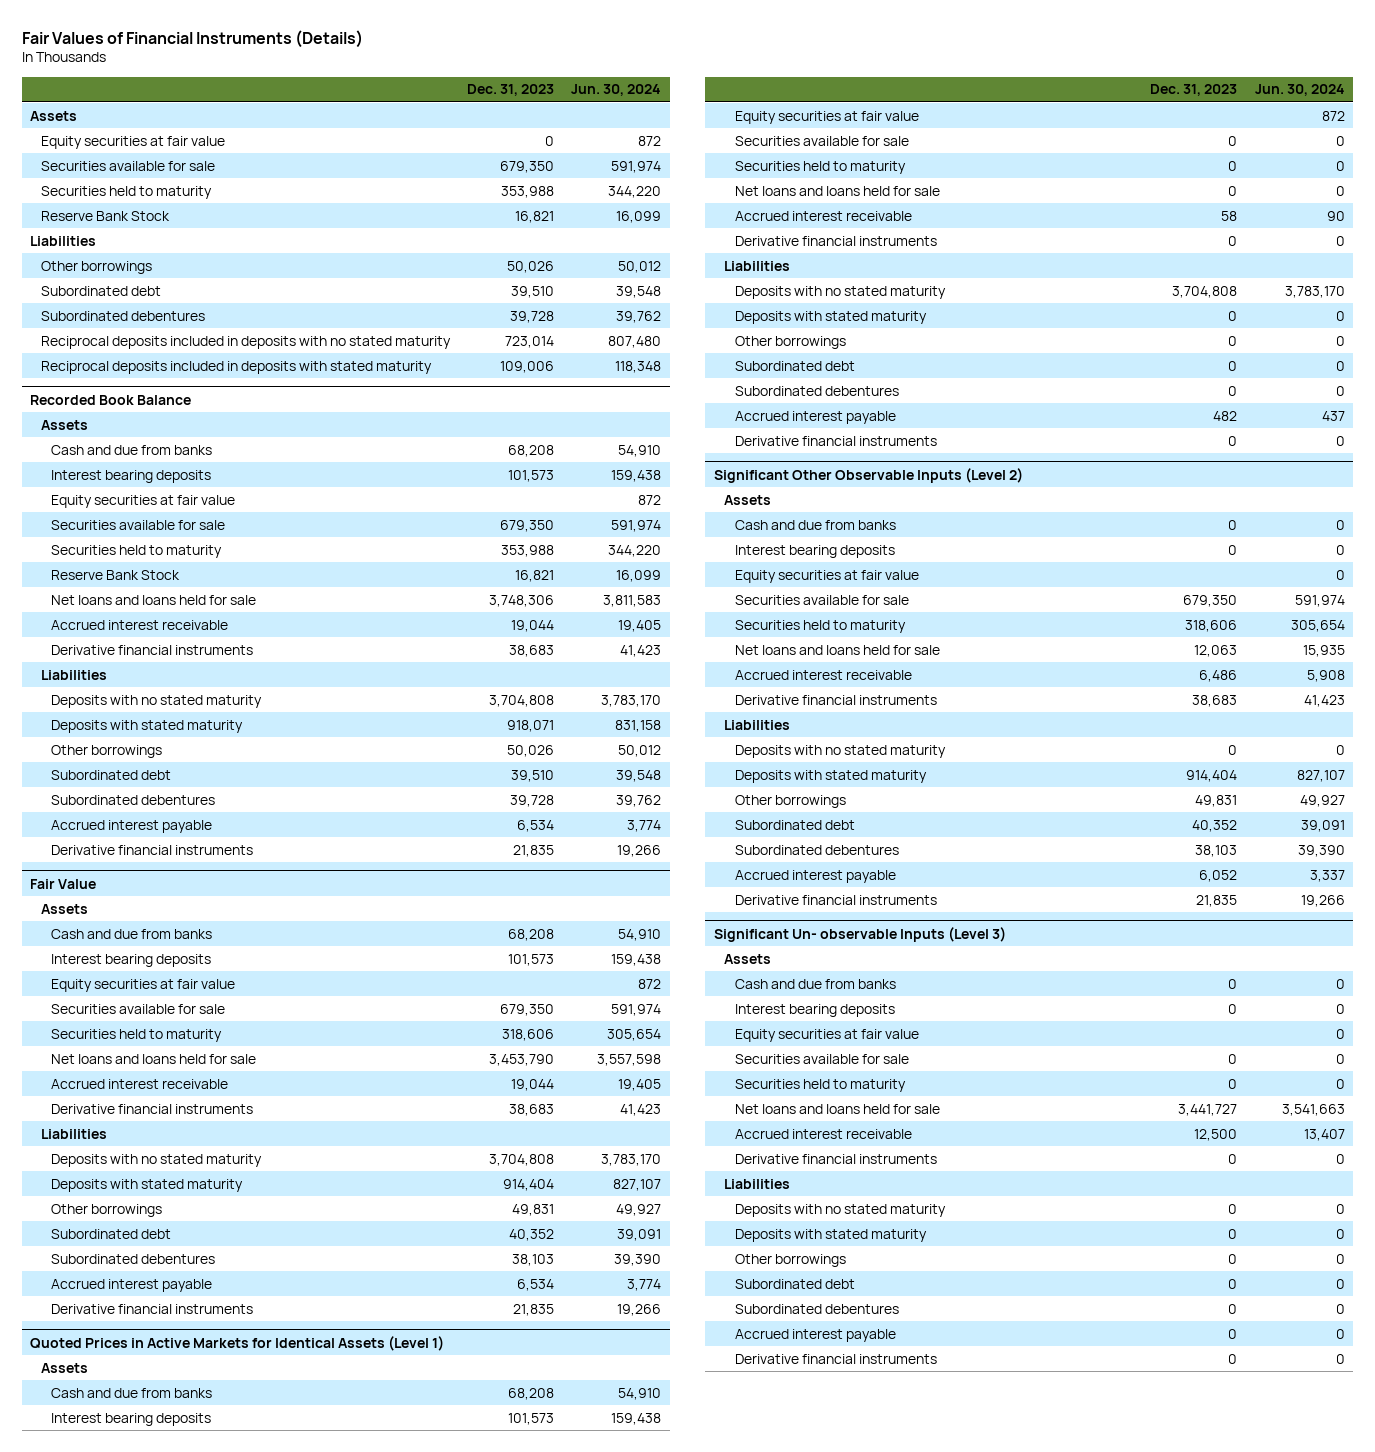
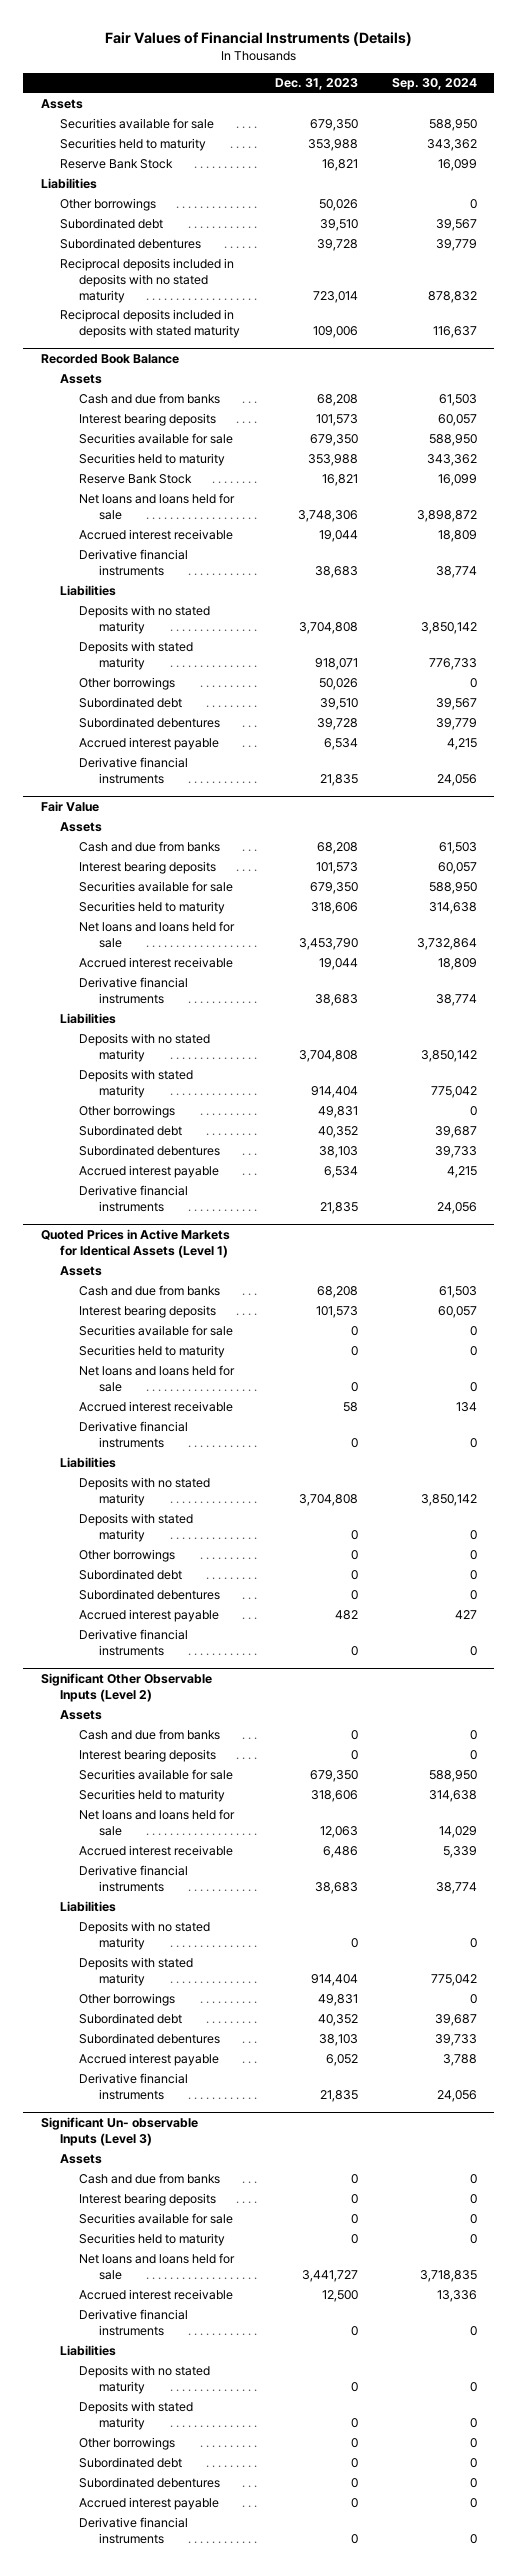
[571,84,662,97] Jun. 30, 2024 -> none
none -> [391,78,477,91] Sep. 30, 2024
[40,135,225,149] Equity securities at fair value -> none
[51,494,236,508] Equity securities at fair value -> none
[51,978,236,992] Equity securities at fair value -> none
[734,110,919,124] Equity securities at fair value -> none
[734,569,919,583] Equity securities at fair value -> none
[734,1028,919,1042] Equity securities at fair value -> none

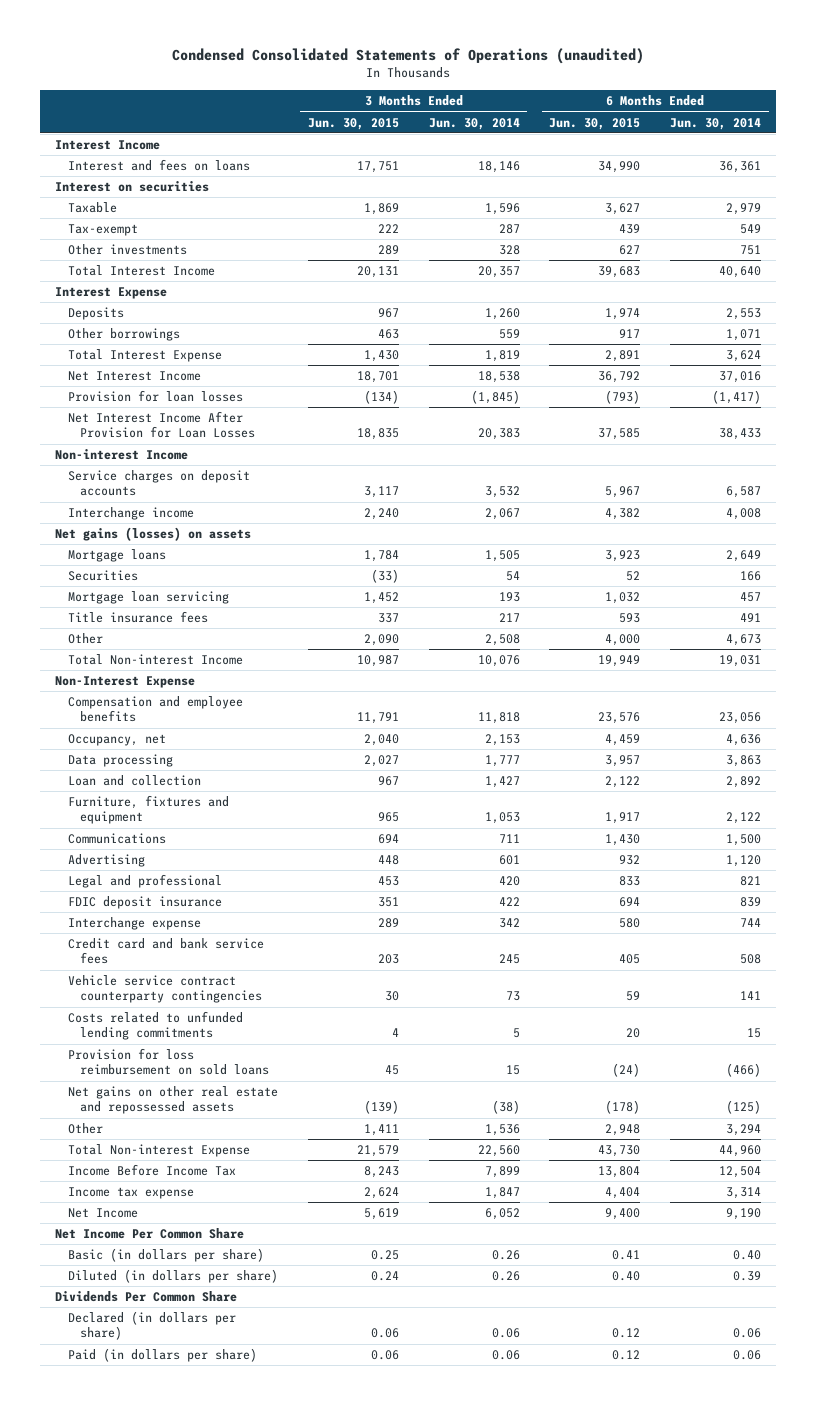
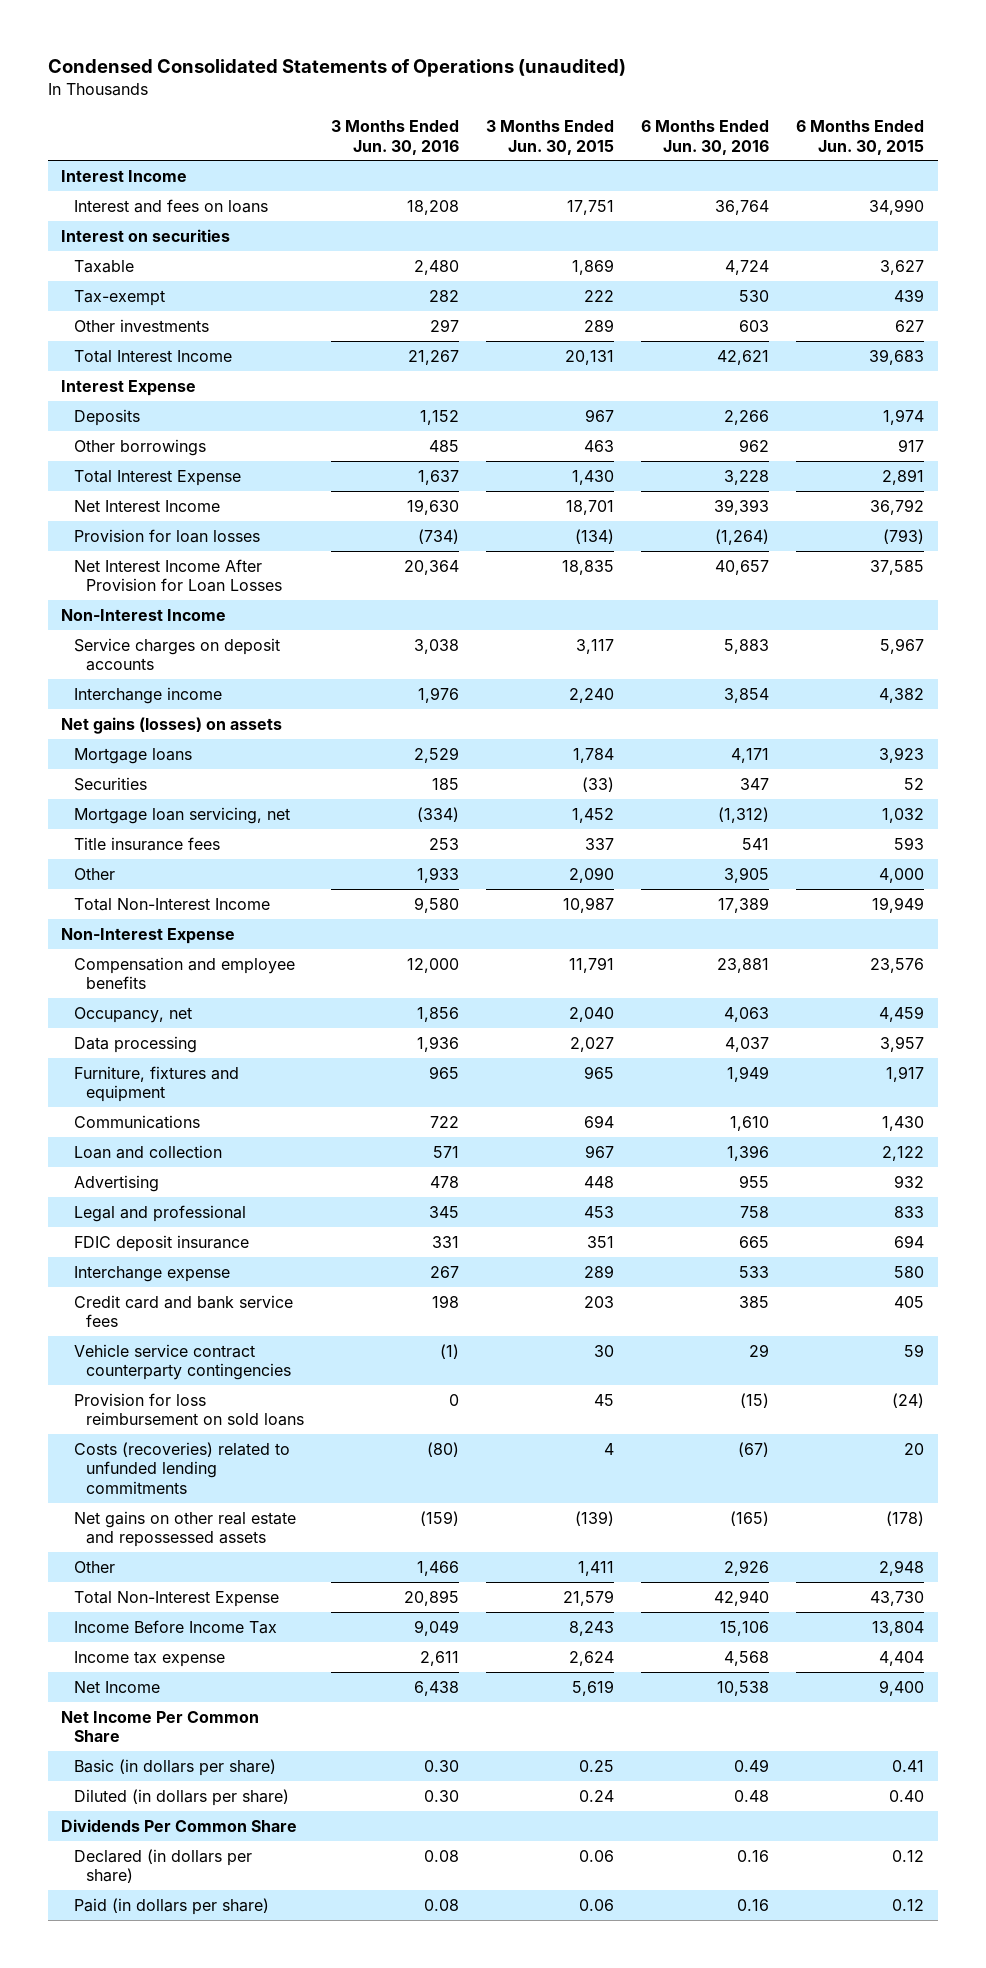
[428,117,520,130] Jun. 30, 2014 -> none
[670,117,762,130] Jun. 30, 2014 -> none
none -> [331,119,460,155] 3 Months Ended Jun. 30, 2016
none -> [641,119,770,155] 6 Months Ended Jun. 30, 2016
[55,449,189,461] Non-interest Income -> [61,608,227,621] Non-Interest Income
[67,591,229,605] Mortgage loan servicing -> [73,806,290,824] Mortgage loan servicing, net
[67,654,243,666] Total Non-interest Income -> [73,897,270,911] Total Non-Interest Income
[67,775,201,787] Loan and collection -> [73,1144,222,1159] Loan and collection
[67,1011,243,1041] Costs related to unfunded lending commitments -> none
none -> [73,1441,290,1495] Costs (recoveries) related to unfunded lending commitments
[67,1144,250,1158] Total Non-interest Expense -> [73,1590,279,1607] Total Non-Interest Expense

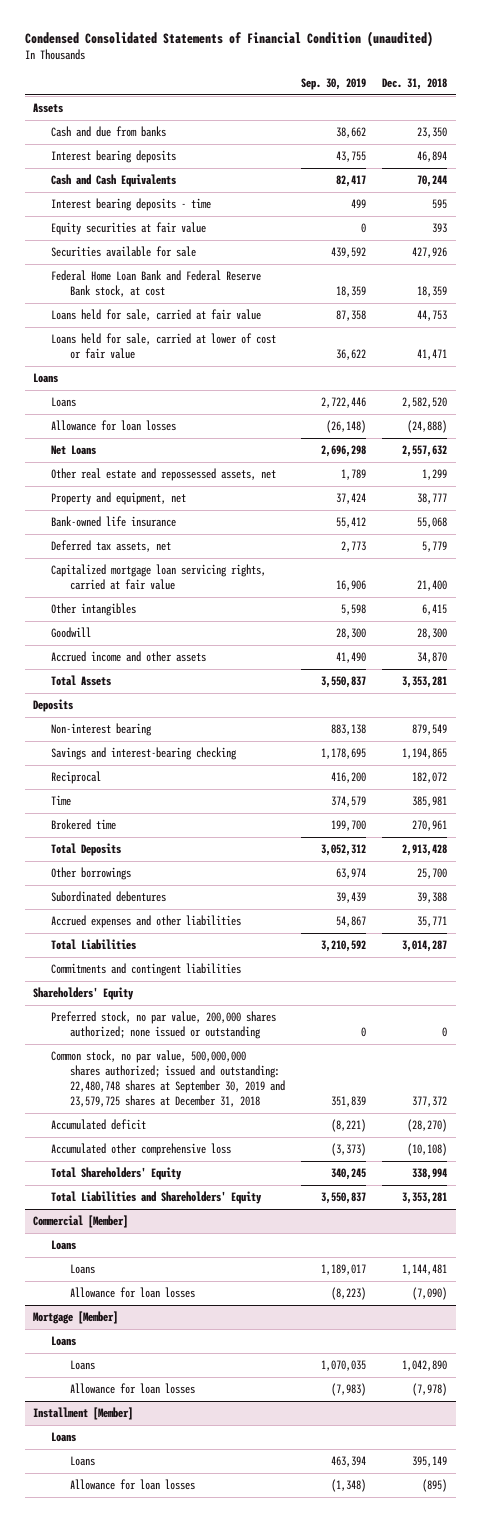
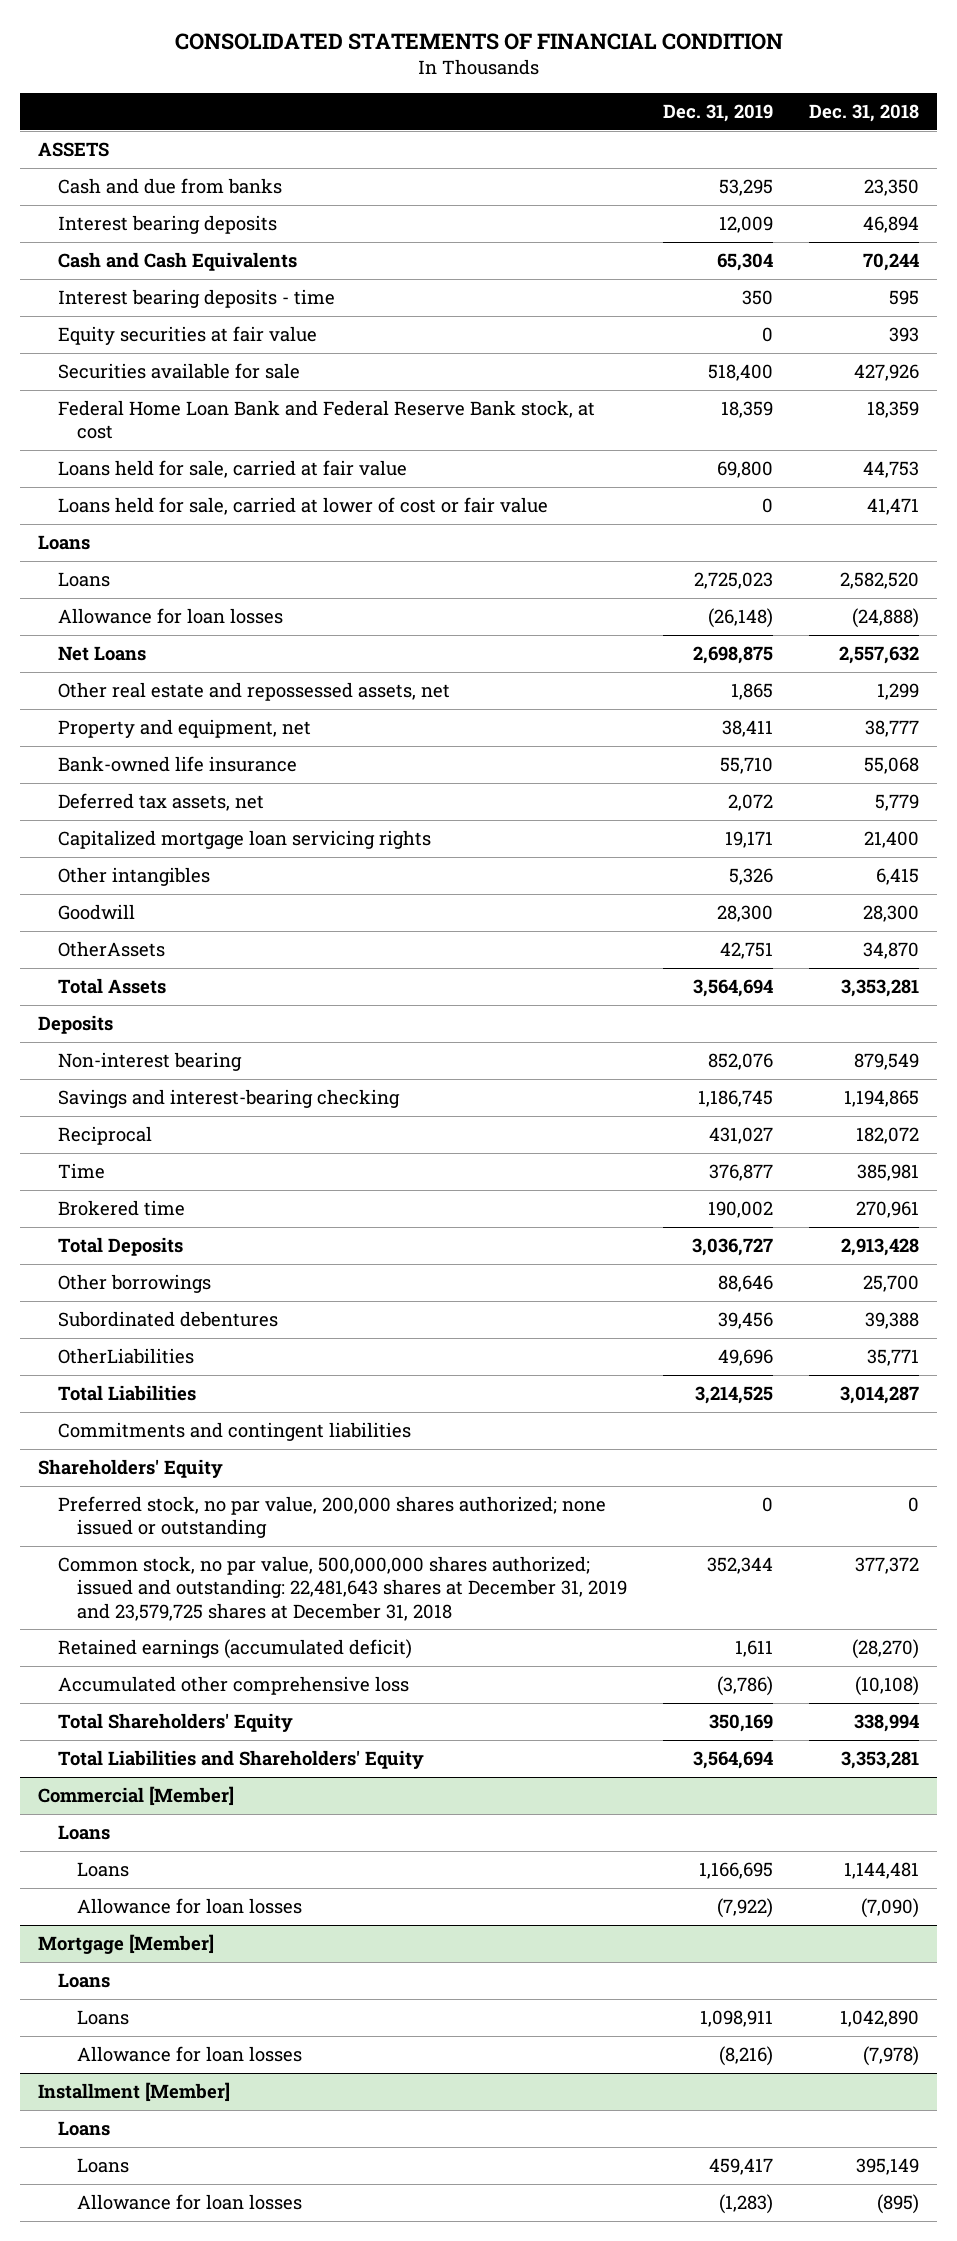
[24,31,433,48] Condensed Consolidated Statements of Financial Condition (unaudited) -> [174,33,783,51] CONSOLIDATED STATEMENTS OF FINANCIAL CONDITION
[300,78,366,91] Sep. 30, 2019 -> none
none -> [663,103,774,122] Dec. 31, 2019
[33,102,64,113] Assets -> [38,141,110,157] ASSETS
[51,563,267,591] Capitalized mortgage loan servicing rights, carried at fair value -> [57,829,431,849] Capitalized mortgage loan servicing rights
[51,650,207,662] Accrued income and other assets -> [57,940,165,957] OtherAssets
[51,914,242,928] Accrued expenses and other liabilities -> [57,1347,194,1364] OtherLiabilities
[51,1049,285,1108] Common stock, no par value, 500,000,000 shares authorized; issued and outstanding: 22,480,748 shares at September 30, 2019 and 23,579,725 shares at December 31, 2018 -> [57,1555,628,1621] Common stock, no par value, 500,000,000 shares authorized; issued and outstanding: 22,481,643 shares at December 31, 2019 and 23,579,725 shares at December 31, 2018
[51,1118,147,1130] Accumulated deficit -> [57,1638,412,1659] Retained earnings (accumulated deficit)

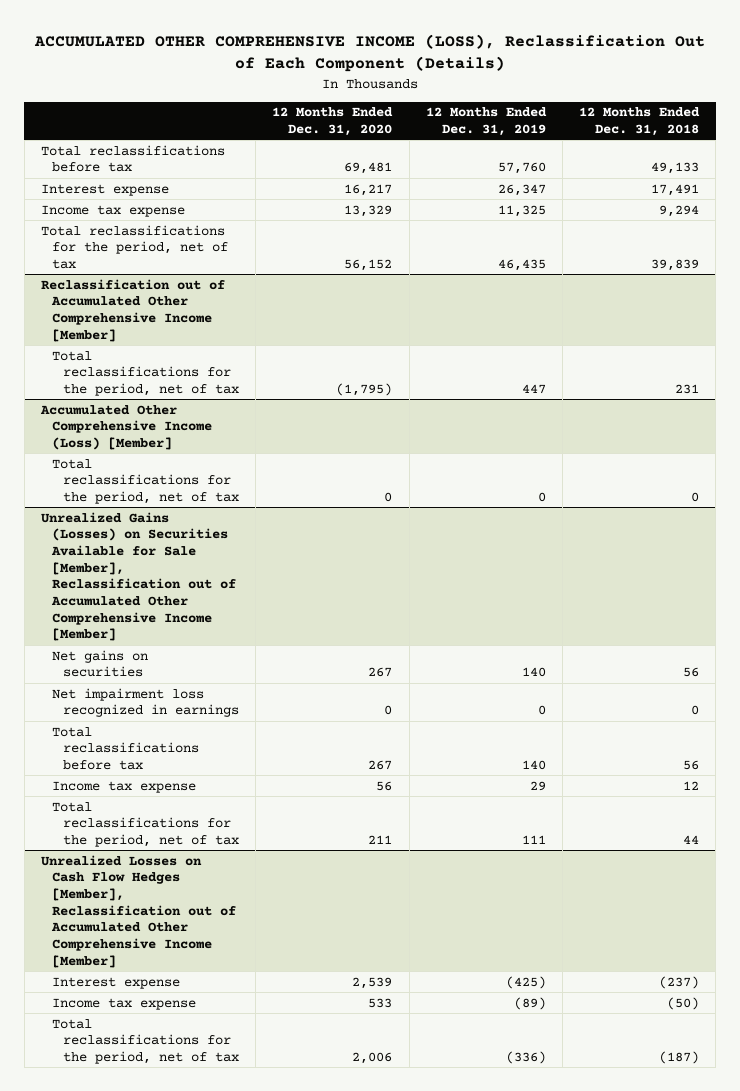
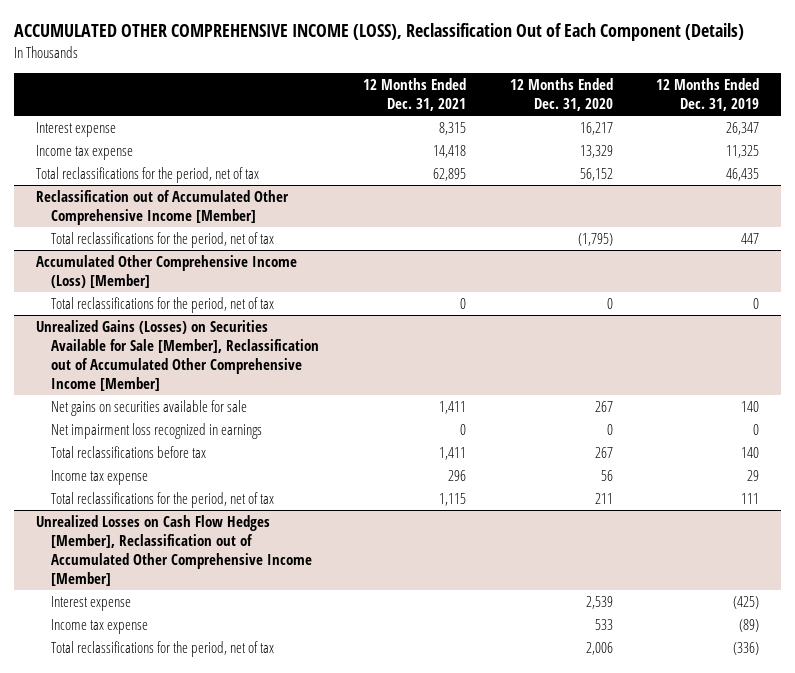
[579,107,701,136] 12 Months Ended Dec. 31, 2018 -> none
none -> [362,78,466,112] 12 Months Ended Dec. 31, 2021
[41,144,226,173] Total reclassifications before tax -> none
[52,649,149,678] Net gains on securities -> [50,399,247,416] Net gains on securities available for sale

